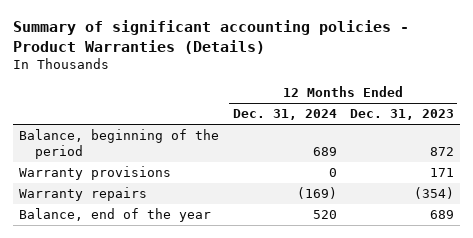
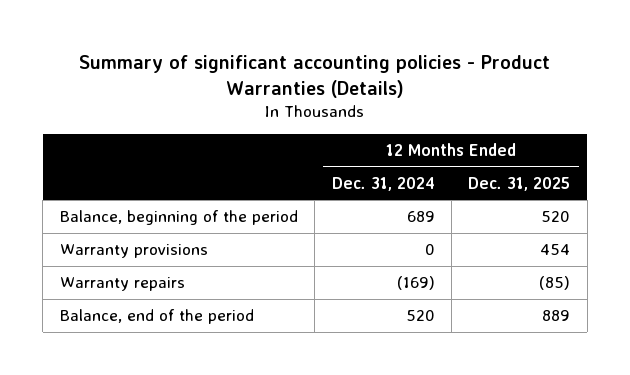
[349,109,454,121] Dec. 31, 2023 -> none
none -> [468,176,571,191] Dec. 31, 2025
[19,208,212,223] Balance, end of the year -> [59,308,254,324] Balance, end of the period

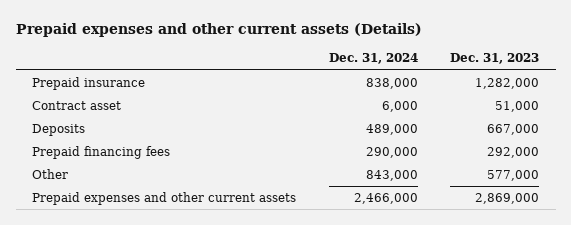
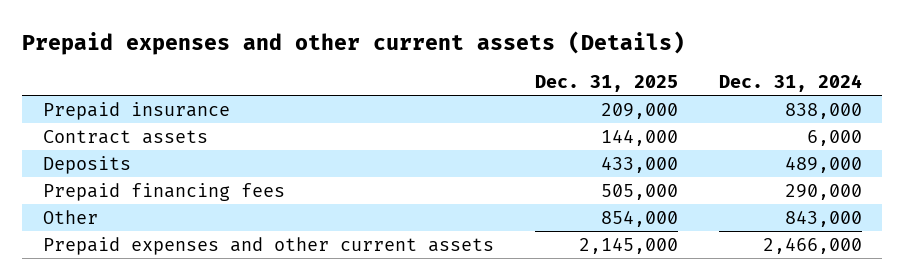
[450,53,540,65] Dec. 31, 2023 -> none
none -> [534,74,678,92] Dec. 31, 2025
[32,101,122,111] Contract asset -> [42,129,208,144] Contract assets

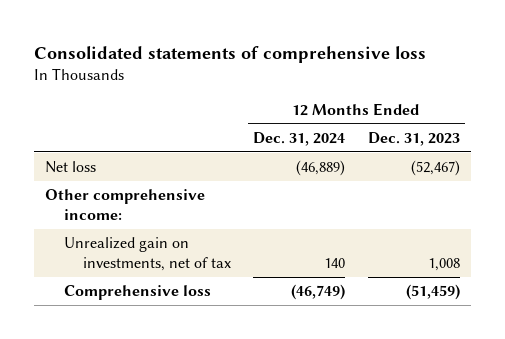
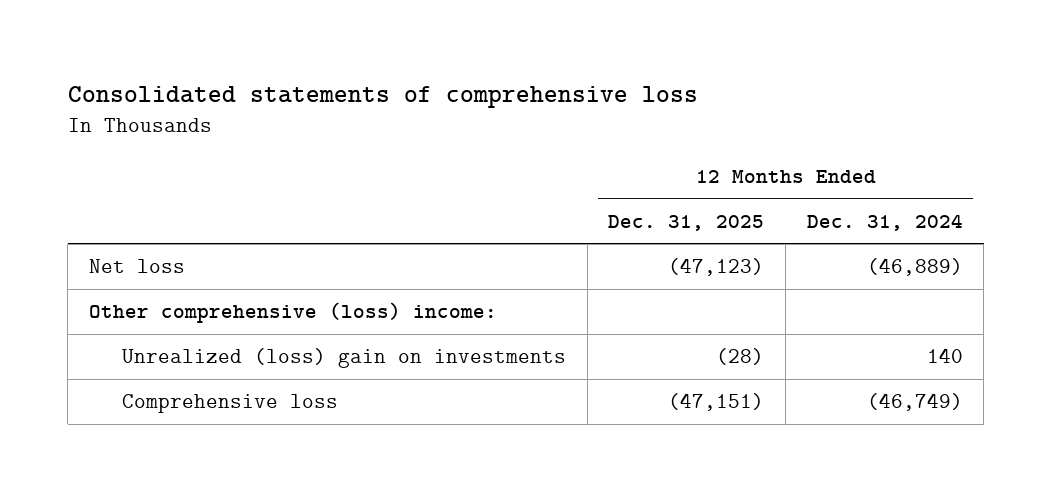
[367,131,460,146] Dec. 31, 2023 -> none
none -> [608,214,765,231] Dec. 31, 2025
[45,189,206,221] Other comprehensive income: -> [88,302,497,324] Other comprehensive (loss) income:
[64,237,231,272] Unrealized gain on investments, net of tax -> [122,348,567,369] Unrealized (loss) gain on investments

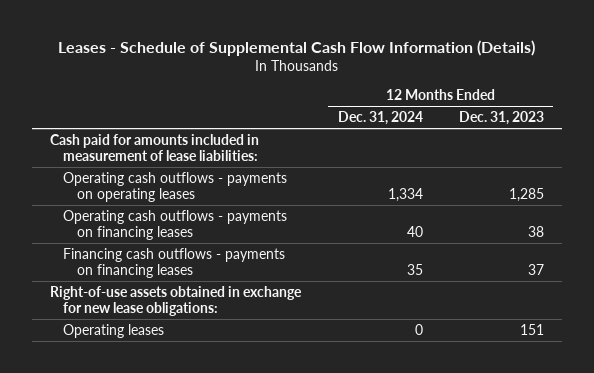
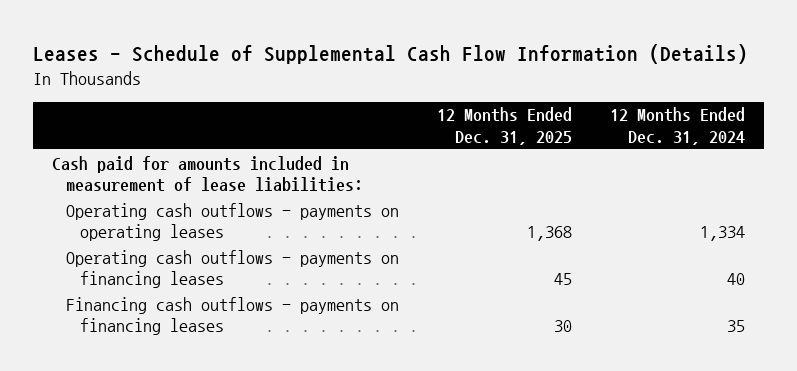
[459,111,545,126] Dec. 31, 2023 -> none
none -> [436,107,572,145] 12 Months Ended Dec. 31, 2025
[50,285,303,317] Right-of-use assets obtained in exchange for new lease obligations: -> none
[63,323,165,338] Operating leases -> none

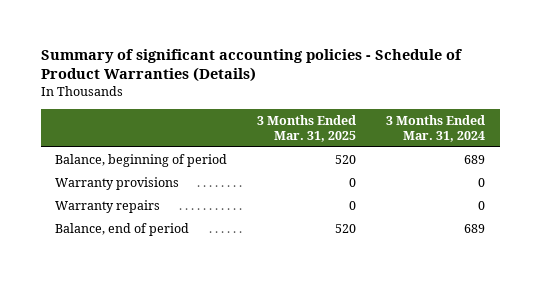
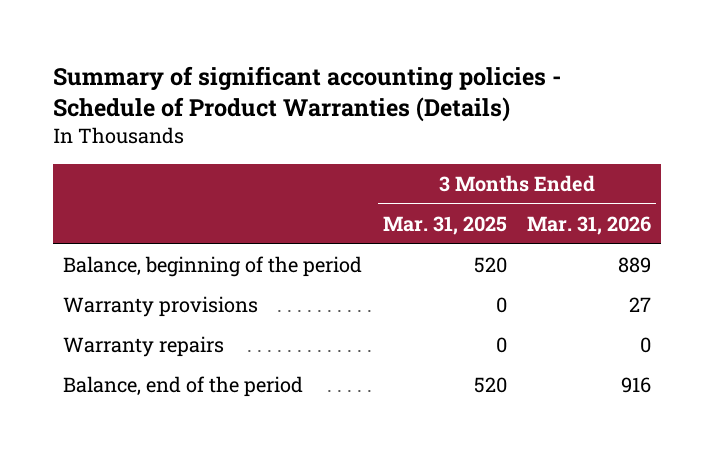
[385,114,485,142] 3 Months Ended Mar. 31, 2024 -> none
none -> [526,215,651,235] Mar. 31, 2026
[55,154,228,168] Balance, beginning of period -> [63,256,363,278] Balance, beginning of the period
[55,223,190,237] Balance, end of period -> [63,376,304,398] Balance, end of the period

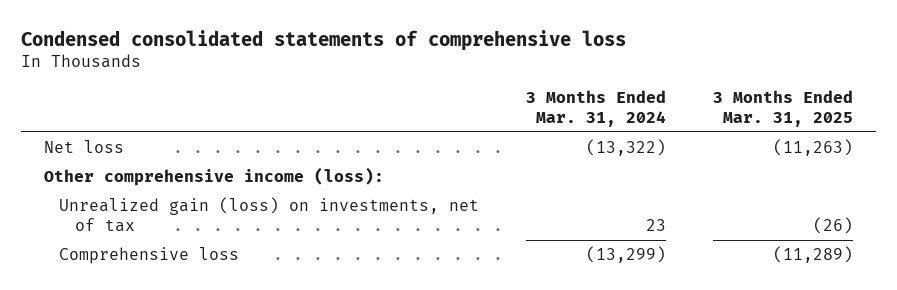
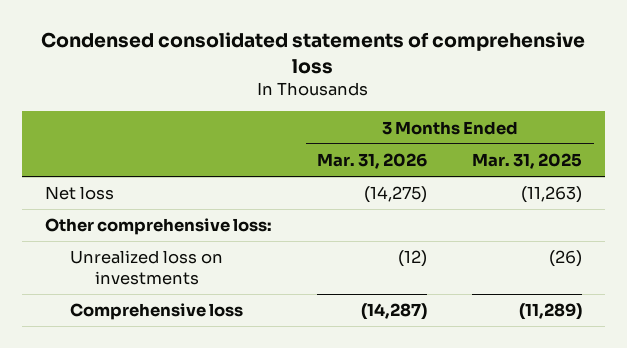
[526,90,667,128] 3 Months Ended Mar. 31, 2024 -> none
none -> [316,152,427,169] Mar. 31, 2026
[44,166,385,186] Other comprehensive income (loss): -> [44,218,272,236] Other comprehensive loss:
[59,196,480,232] Unrealized gain (loss) on investments, net of tax -> [69,250,223,286] Unrealized loss on investments

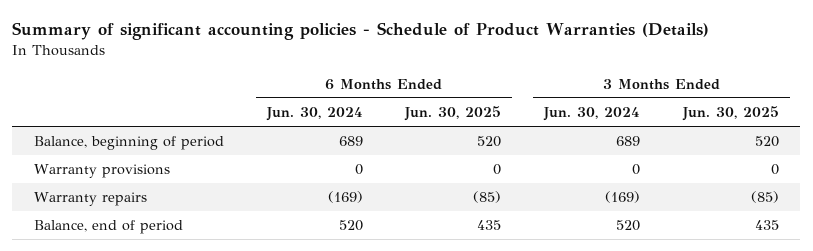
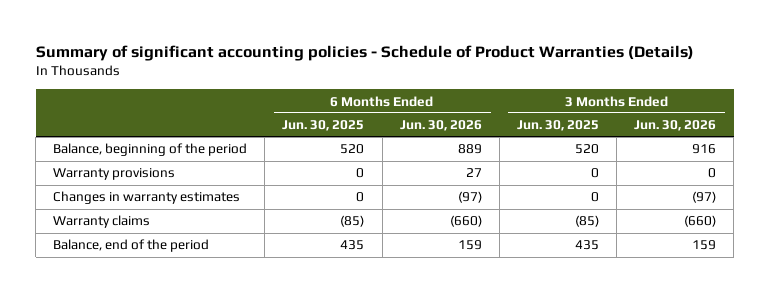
[265,107,363,122] Jun. 30, 2024 -> none
[543,107,641,122] Jun. 30, 2024 -> none
none -> [399,120,482,132] Jun. 30, 2026
none -> [634,120,717,132] Jun. 30, 2026
[33,136,224,151] Balance, beginning of period -> [53,143,248,157] Balance, beginning of the period
none -> [53,191,241,205] Changes in warranty estimates
[33,192,147,207] Warranty repairs -> [53,215,151,229] Warranty claims
[33,220,183,235] Balance, end of period -> [53,239,210,253] Balance, end of the period

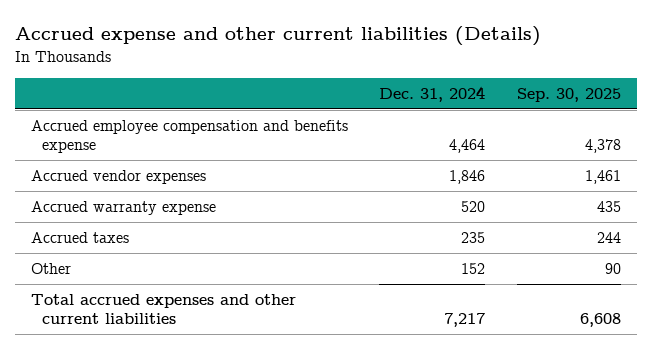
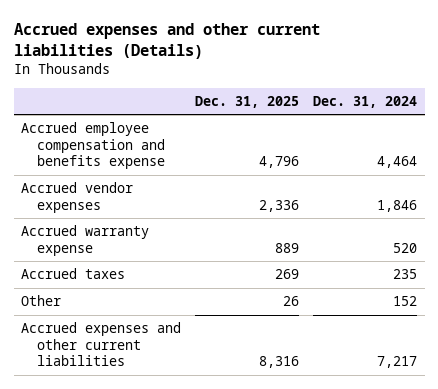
[14,25,541,46] Accrued expense and other current liabilities (Details) -> [13,22,320,59] Accrued expenses and other current liabilities (Details)
[516,87,621,102] Sep. 30, 2025 -> none
none -> [195,95,300,108] Dec. 31, 2025
[30,294,296,325] Total accrued expenses and other current liabilities -> [20,322,181,366] Accrued expenses and other current liabilities

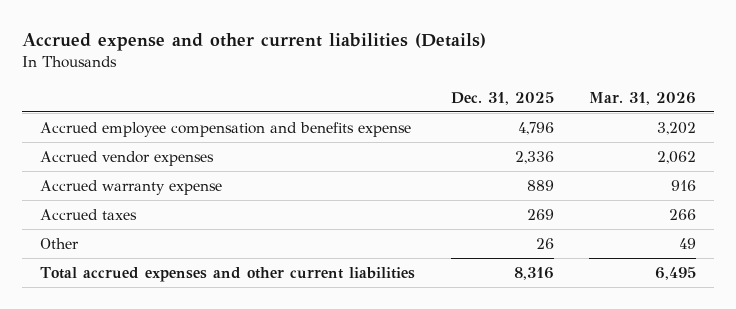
[13,22,320,59] Accrued expenses and other current liabilities (Details) -> [22,33,487,52] Accrued expense and other current liabilities (Details)
[313,95,418,108] Dec. 31, 2024 -> none
none -> [589,91,697,105] Mar. 31, 2026
[20,322,181,366] Accrued expenses and other current liabilities -> [40,266,416,282] Total accrued expenses and other current liabilities

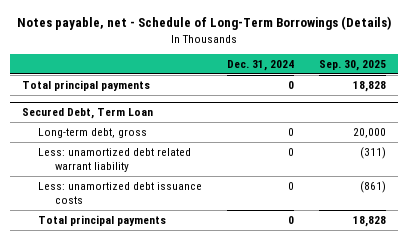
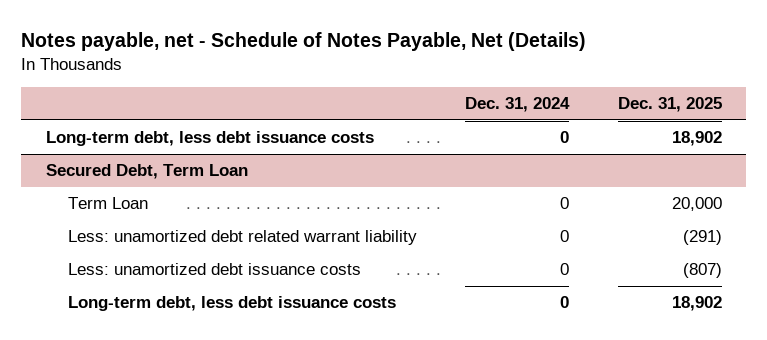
[16,16,391,31] Notes payable, net - Schedule of Long-Term Borrowings (Details) -> [21,32,587,52] Notes payable, net - Schedule of Notes Payable, Net (Details)
[318,60,386,72] Sep. 30, 2025 -> none
none -> [617,97,722,113] Dec. 31, 2025
[21,79,150,91] Total principal payments -> [45,131,374,147] Long-term debt, less debt issuance costs
[38,127,148,138] Long-term debt, gross -> [67,197,148,210] Term Loan
[38,214,167,226] Total principal payments -> [67,296,396,312] Long-term debt, less debt issuance costs

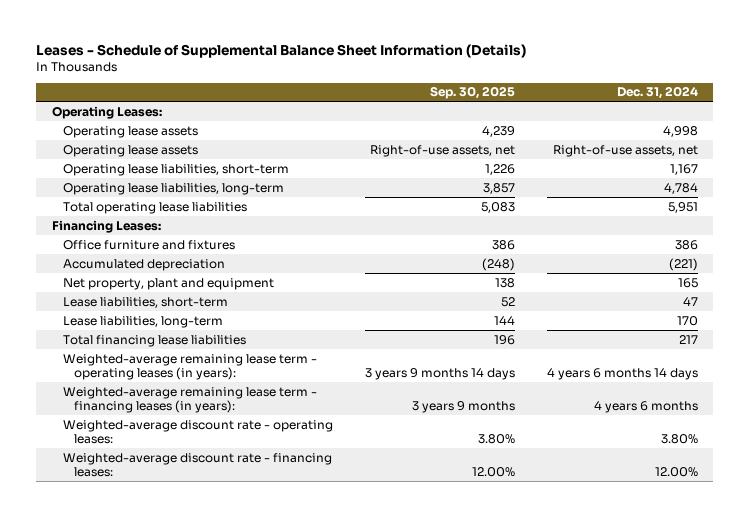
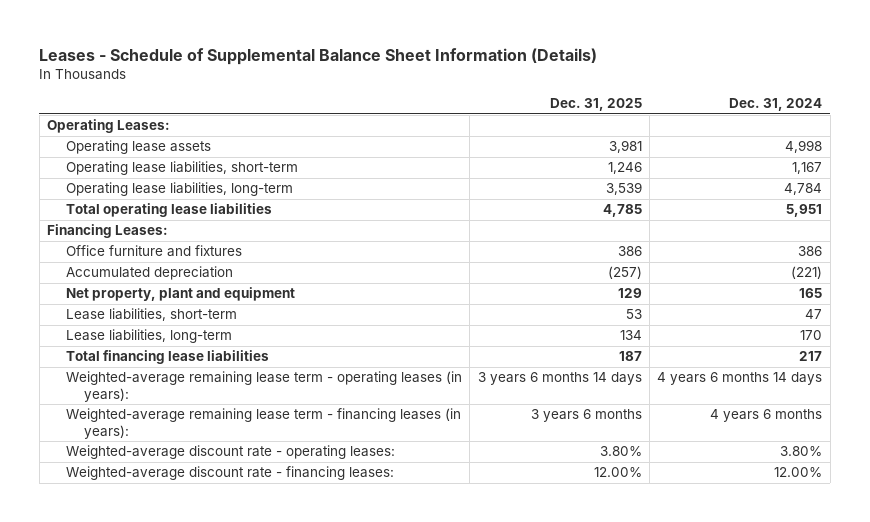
[429,86,515,100] Sep. 30, 2025 -> none
none -> [549,98,642,112] Dec. 31, 2025
[63,144,199,157] Operating lease assets -> none

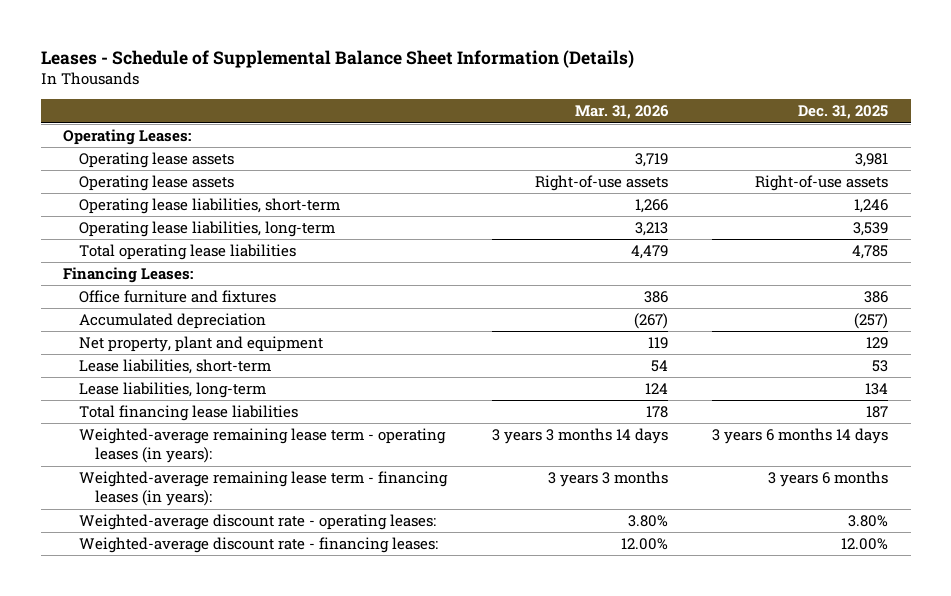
[729,98,823,112] Dec. 31, 2024 -> none
none -> [574,105,669,120] Mar. 31, 2026
none -> [78,175,234,192] Operating lease assets

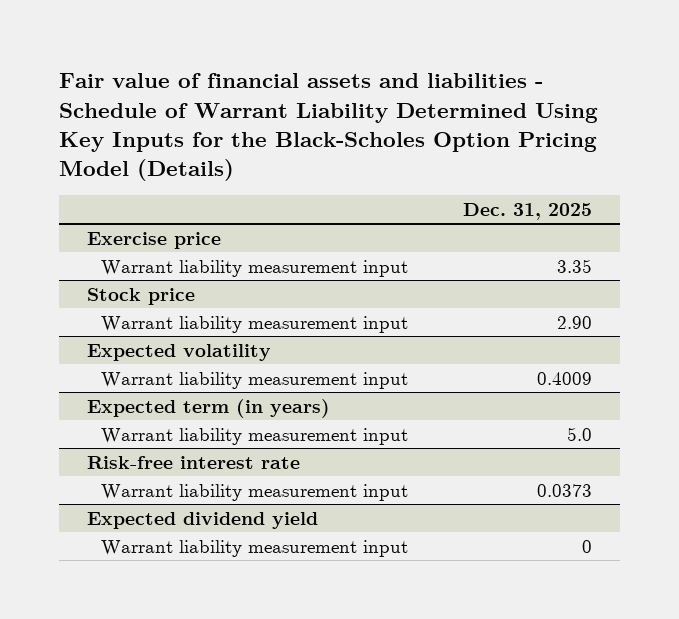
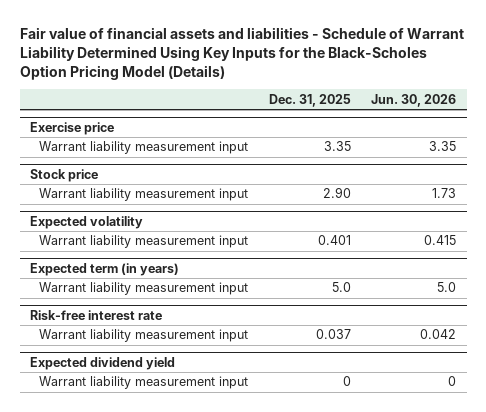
none -> [371,93,457,107] Jun. 30, 2026
[537,371,593,385] 0.4009 -> [317,235,351,246] 0.401
[537,483,593,497] 0.0373 -> [315,329,351,340] 0.037

